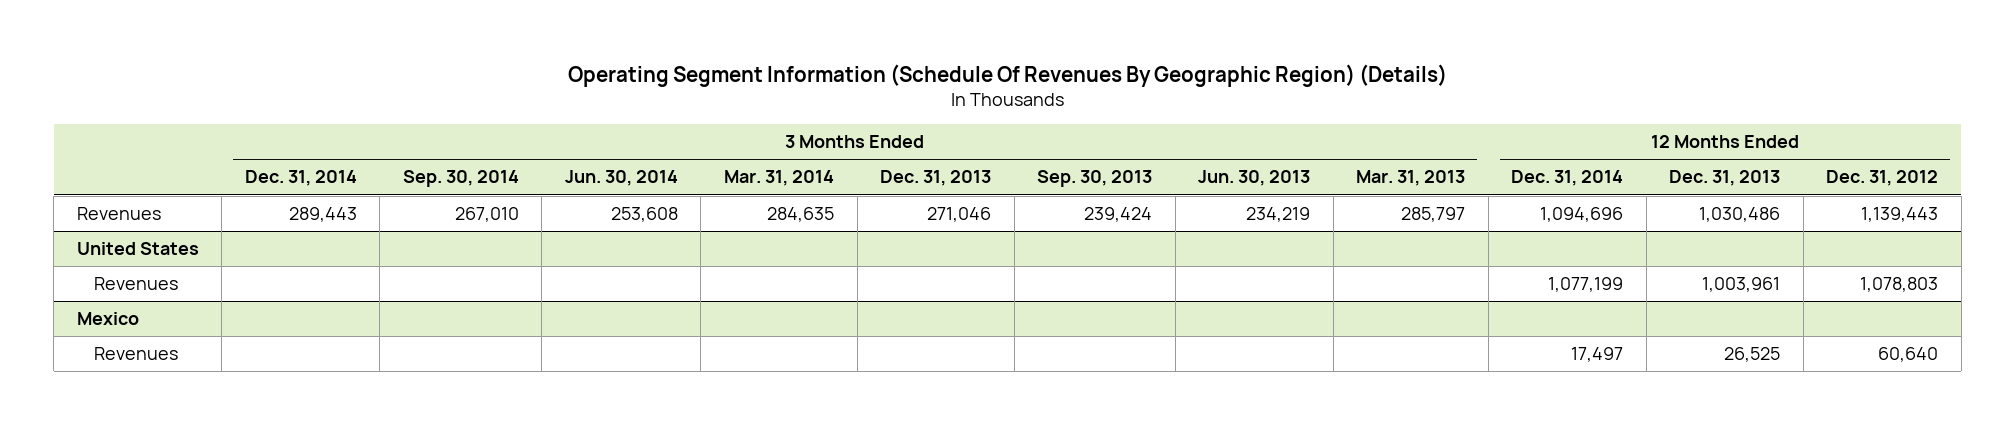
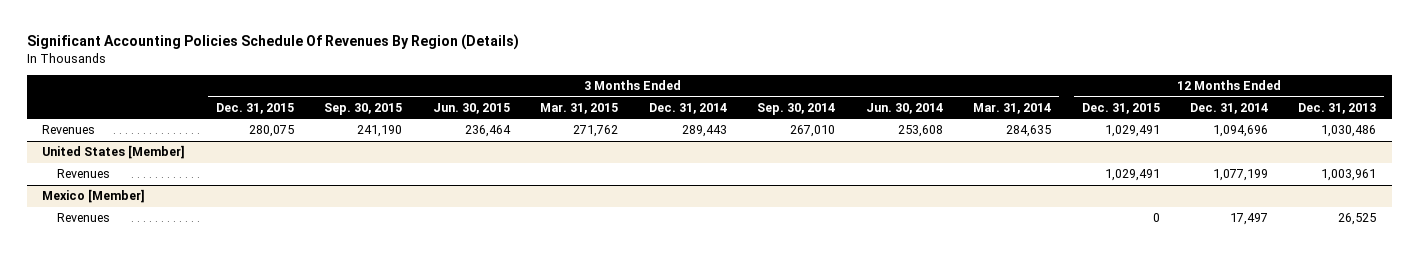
[567,63,1447,87] Operating Segment Information (Schedule Of Revenues By Geographic Region) (Details) -> [26,33,519,50] Significant Accounting Policies Schedule Of Revenues By Region (Details)
[880,170,992,187] Dec. 31, 2013 -> none
[1037,170,1153,188] Sep. 30, 2013 -> none
[1198,170,1311,187] Jun. 30, 2013 -> none
[1356,170,1466,187] Mar. 31, 2013 -> none
[1826,170,1939,187] Dec. 31, 2012 -> none
none -> [215,102,294,114] Dec. 31, 2015
none -> [324,102,403,115] Sep. 30, 2015
none -> [432,102,510,114] Jun. 30, 2015
none -> [540,102,619,114] Mar. 31, 2015
none -> [1081,102,1160,114] Dec. 31, 2015
[76,242,199,256] United States -> [42,145,186,160] United States [Member]
[76,312,139,326] Mexico -> [42,189,146,204] Mexico [Member]

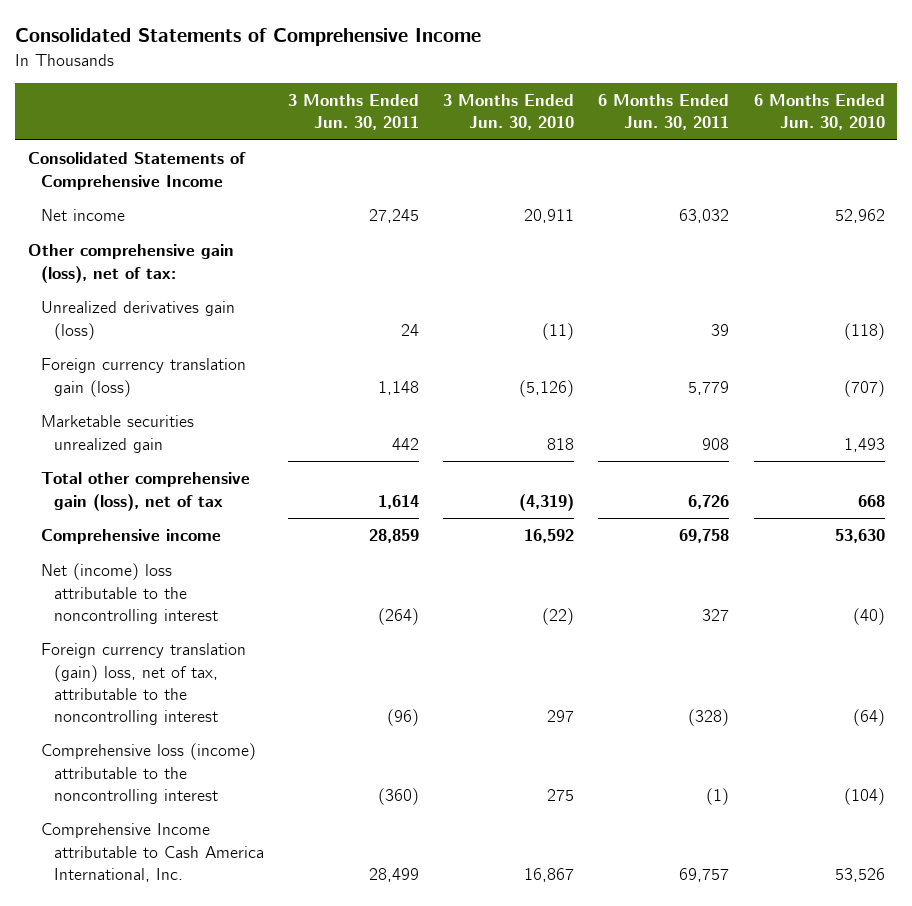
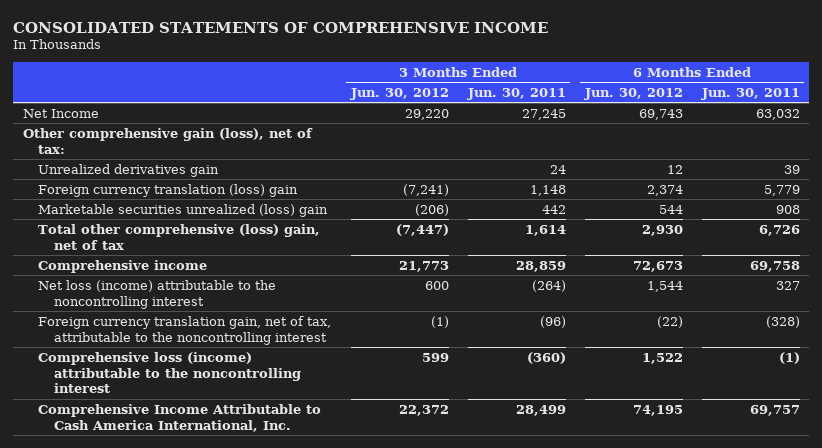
[15,28,482,47] Consolidated Statements of Comprehensive Income -> [13,21,549,33] CONSOLIDATED STATEMENTS OF COMPREHENSIVE INCOME
[443,94,575,131] 3 Months Ended Jun. 30, 2010 -> none
[753,94,885,131] 6 Months Ended Jun. 30, 2010 -> none
none -> [349,87,449,100] Jun. 30, 2012
none -> [583,87,683,100] Jun. 30, 2012
[27,152,246,190] Consolidated Statements of Comprehensive Income -> none
[40,209,125,222] Net income -> [22,108,99,118] Net Income
[40,301,235,340] Unrealized derivatives gain (loss) -> [38,163,220,177] Unrealized derivatives gain
[40,358,246,397] Foreign currency translation gain (loss) -> [38,183,299,197] Foreign currency translation (loss) gain
[40,415,194,453] Marketable securities unrealized gain -> [38,203,329,217] Marketable securities unrealized (loss) gain
[40,472,250,511] Total other comprehensive gain (loss), net of tax -> [38,223,321,250] Total other comprehensive (loss) gain, net of tax
[40,563,218,624] Net (income) loss attributable to the noncontrolling interest -> [38,279,277,309] Net loss (income) attributable to the noncontrolling interest
[40,643,246,725] Foreign currency translation (gain) loss, net of tax, attributable to the noncontrolling interest -> [38,315,332,345] Foreign currency translation gain, net of tax, attributable to the noncontrolling interest
[40,823,264,882] Comprehensive Income attributable to Cash America International, Inc. -> [38,403,322,432] Comprehensive Income Attributable to Cash America International, Inc.

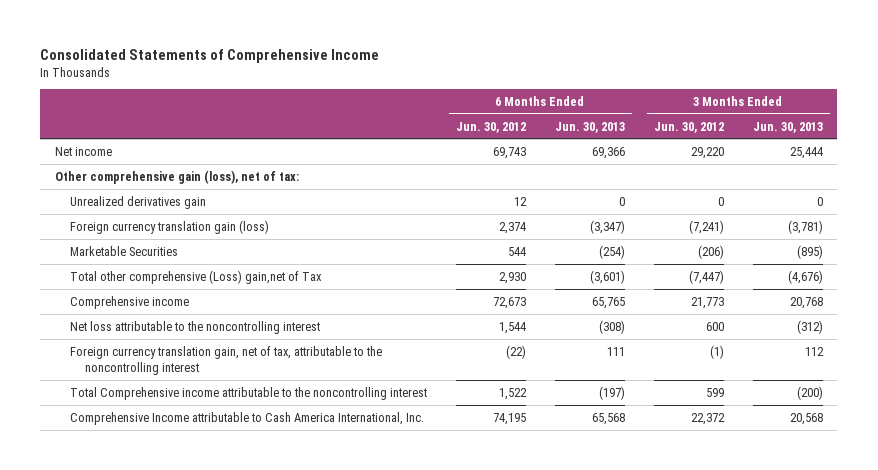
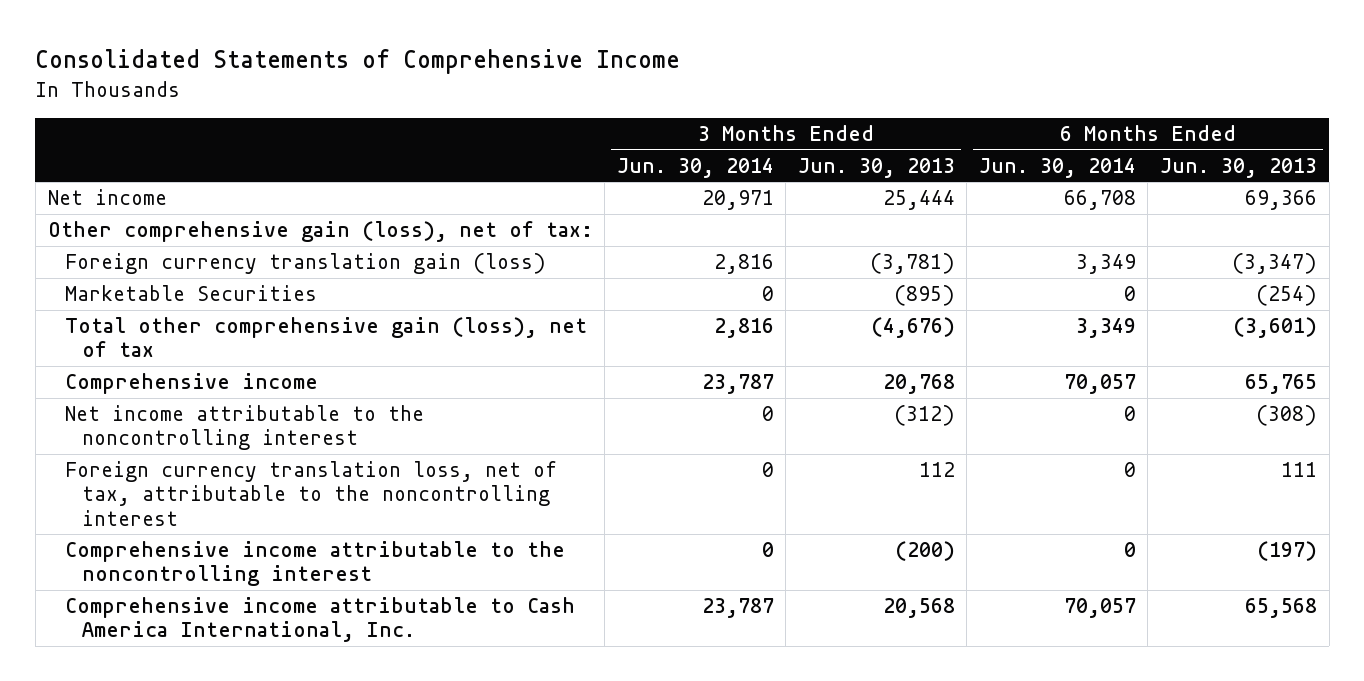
[455,121,526,133] Jun. 30, 2012 -> none
[653,121,724,133] Jun. 30, 2012 -> none
none -> [616,157,774,178] Jun. 30, 2014
none -> [978,157,1136,178] Jun. 30, 2014
[69,195,206,209] Unrealized derivatives gain -> none
[69,269,322,284] Total other comprehensive (Loss) gain,net of Tax -> [64,317,587,358] Total other comprehensive gain (loss), net of tax
[69,320,320,334] Net loss attributable to the noncontrolling interest -> [64,405,424,451] Net income attributable to the noncontrolling interest
[69,345,382,375] Foreign currency translation gain, net of tax, attributable to the noncontrolling interest -> [64,461,557,526] Foreign currency translation loss, net of tax, attributable to the noncontrolling interest
[69,386,427,400] Total Comprehensive income attributable to the noncontrolling interest -> [64,541,565,587] Comprehensive income attributable to the noncontrolling interest
[69,411,424,425] Comprehensive Income attributable to Cash America International, Inc. -> [64,597,575,643] Comprehensive income attributable to Cash America International, Inc.

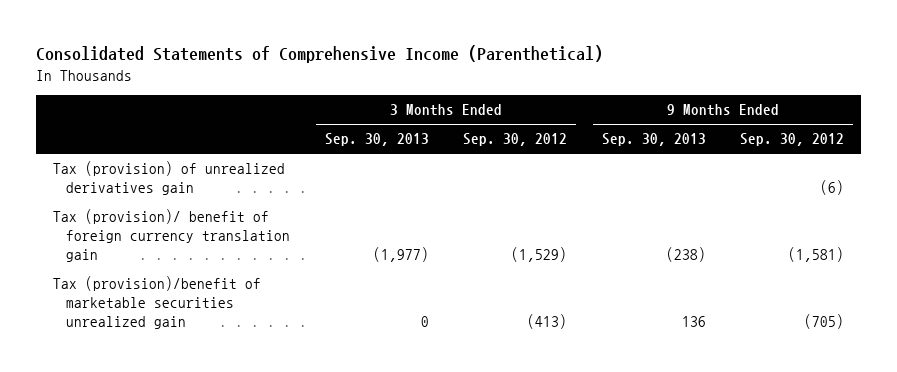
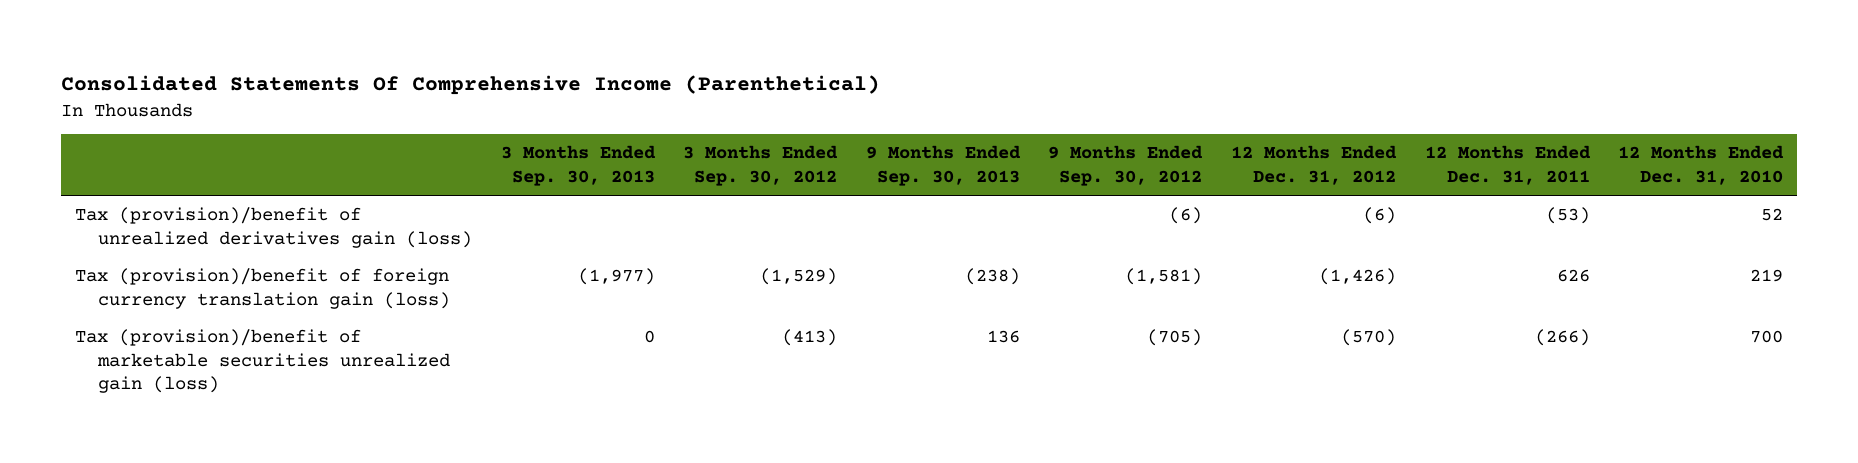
[35,45,603,64] Consolidated Statements of Comprehensive Income (Parenthetical) -> [60,75,880,96] Consolidated Statements Of Comprehensive Income (Parenthetical)
none -> [1231,145,1398,185] 12 Months Ended Dec. 31, 2012
none -> [1424,145,1591,185] 12 Months Ended Dec. 31, 2011
none -> [1618,145,1785,185] 12 Months Ended Dec. 31, 2010
[53,161,286,196] Tax (provision) of unrealized derivatives gain -> [75,207,473,248] Tax (provision)/benefit of unrealized derivatives gain (loss)
[53,209,291,263] Tax (provision)/ benefit of foreign currency translation gain -> [75,268,451,309] Tax (provision)/benefit of foreign currency translation gain (loss)
[53,276,262,330] Tax (provision)/benefit of marketable securities unrealized gain -> [75,329,451,394] Tax (provision)/benefit of marketable securities unrealized gain (loss)

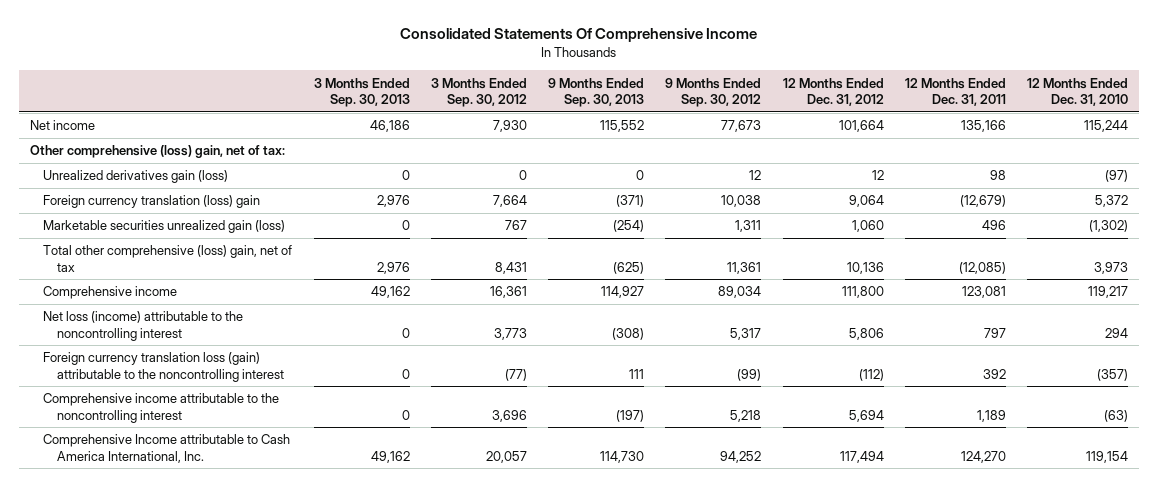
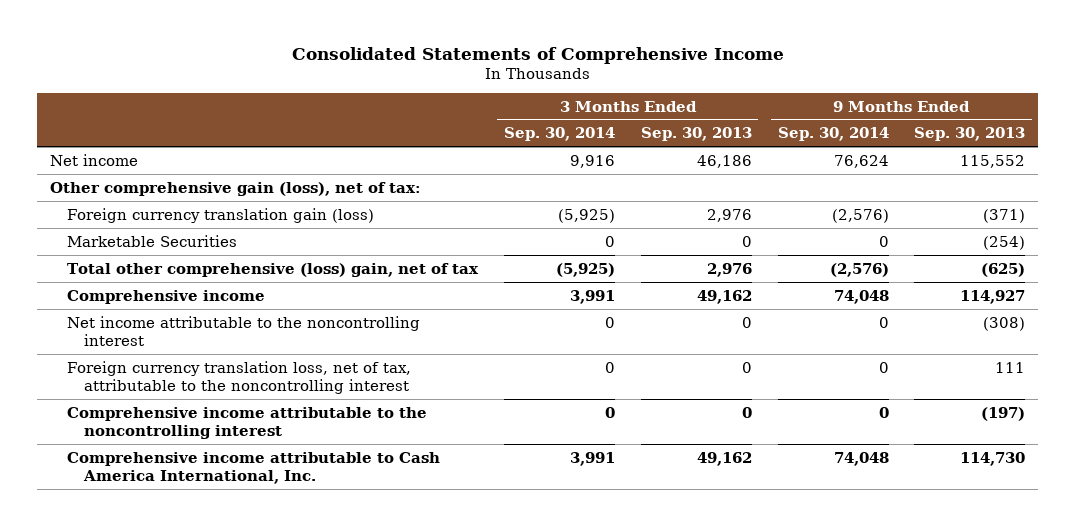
[399,28,757,43] Consolidated Statements Of Comprehensive Income -> [291,46,784,64] Consolidated Statements of Comprehensive Income
[430,77,527,107] 3 Months Ended Sep. 30, 2012 -> none
[665,77,762,107] 9 Months Ended Sep. 30, 2012 -> none
[782,77,884,106] 12 Months Ended Dec. 31, 2012 -> none
[904,77,1006,106] 12 Months Ended Dec. 31, 2011 -> none
[1027,77,1129,106] 12 Months Ended Dec. 31, 2010 -> none
none -> [503,127,615,142] Sep. 30, 2014
none -> [777,127,889,142] Sep. 30, 2014
[43,170,229,184] Unrealized derivatives gain (loss) -> none
[29,145,285,159] Other comprehensive (loss) gain, net of tax: -> [50,181,422,196] Other comprehensive gain (loss), net of tax:
[43,195,261,209] Foreign currency translation (loss) gain -> [67,207,375,223] Foreign currency translation gain (loss)
[43,220,286,234] Marketable securities unrealized gain (loss) -> [67,234,238,247] Marketable Securities
[43,311,244,341] Net loss (income) attributable to the noncontrolling interest -> [67,315,421,346] Net income attributable to the noncontrolling interest
[43,352,284,382] Foreign currency translation loss (gain) attributable to the noncontrolling interest -> [67,360,412,394] Foreign currency translation loss, net of tax, attributable to the noncontrolling interest
[43,434,291,463] Comprehensive Income attributable to Cash America International, Inc. -> [67,451,441,484] Comprehensive income attributable to Cash America International, Inc.

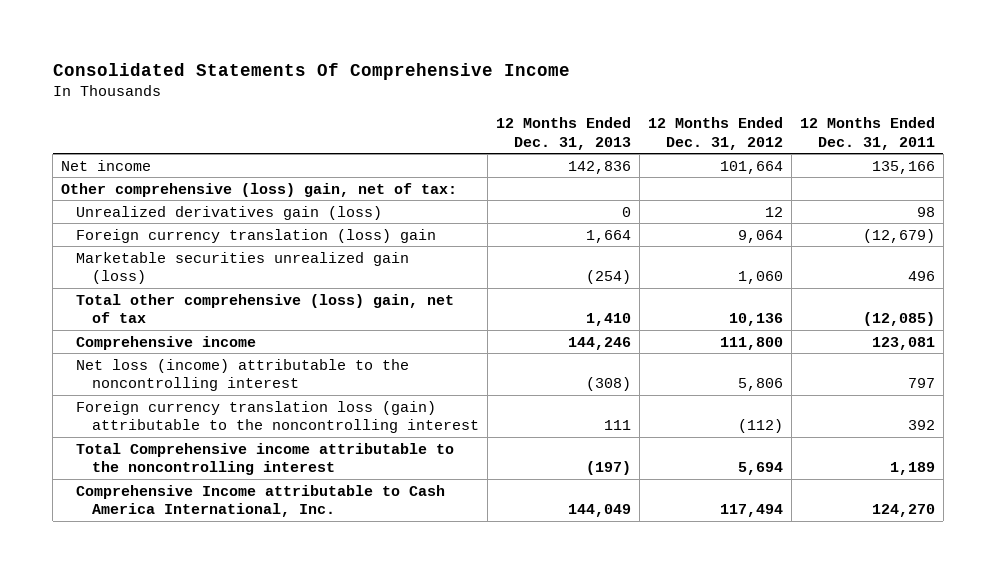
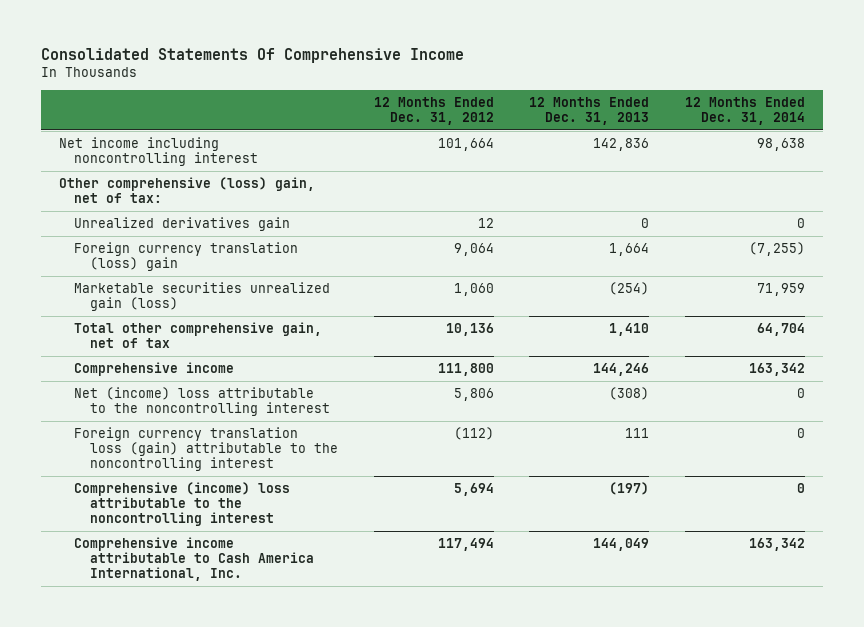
[799,116,935,150] 12 Months Ended Dec. 31, 2011 -> none
none -> [685,96,806,125] 12 Months Ended Dec. 31, 2014
[61,159,152,171] Net income -> [58,136,259,167] Net income including noncontrolling interest
[76,205,383,220] Unrealized derivatives gain (loss) -> [74,216,291,231] Unrealized derivatives gain
[76,293,455,324] Total other comprehensive (loss) gain, net of tax -> [74,321,323,349] Total other comprehensive gain, net of tax
[76,358,410,392] Net loss (income) attributable to the noncontrolling interest -> [74,386,331,417] Net (income) loss attributable to the noncontrolling interest
[76,442,455,476] Total Comprehensive income attributable to the noncontrolling interest -> [74,481,291,527] Comprehensive (income) loss attributable to the noncontrolling interest
[76,484,446,518] Comprehensive Income attributable to Cash America International, Inc. -> [74,536,315,582] Comprehensive income attributable to Cash America International, Inc.

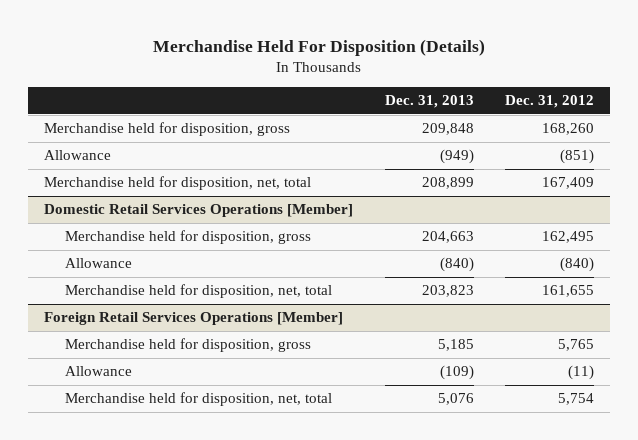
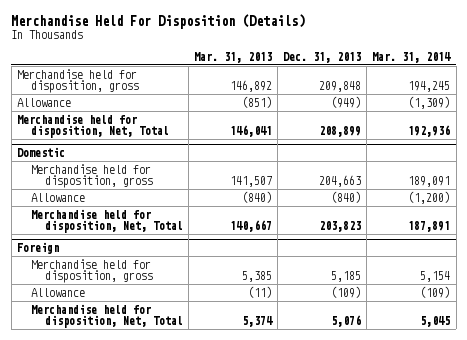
[505,95,595,109] Dec. 31, 2012 -> none
none -> [194,51,273,63] Mar. 31, 2013
none -> [372,51,452,63] Mar. 31, 2014
[44,204,354,218] Domestic Retail Services Operations [Member] -> none
[44,176,312,191] Merchandise held for disposition, net, total -> [16,113,170,139] Merchandise held for disposition, Net, Total
none -> [16,147,65,158] Domestic
[44,312,344,326] Foreign Retail Services Operations [Member] -> none
[64,284,332,299] Merchandise held for disposition, net, total -> [31,208,184,234] Merchandise held for disposition, Net, Total
none -> [16,242,59,255] Foreign
[64,392,332,407] Merchandise held for disposition, net, total -> [31,303,184,329] Merchandise held for disposition, Net, Total

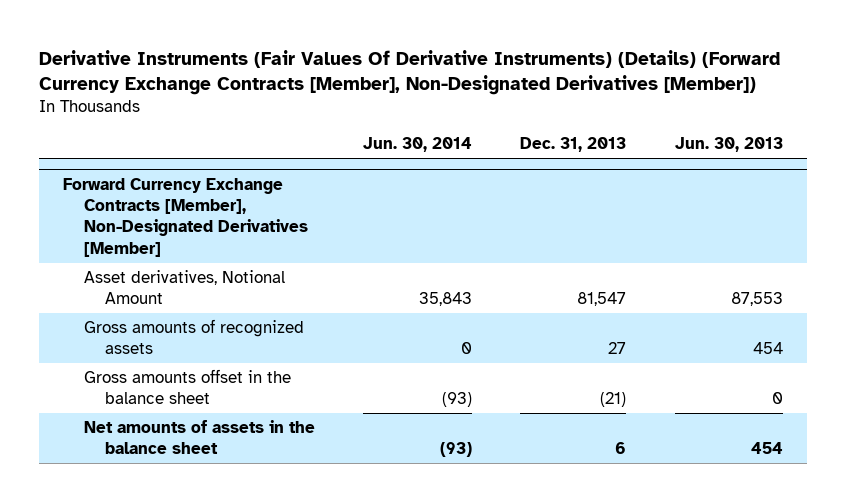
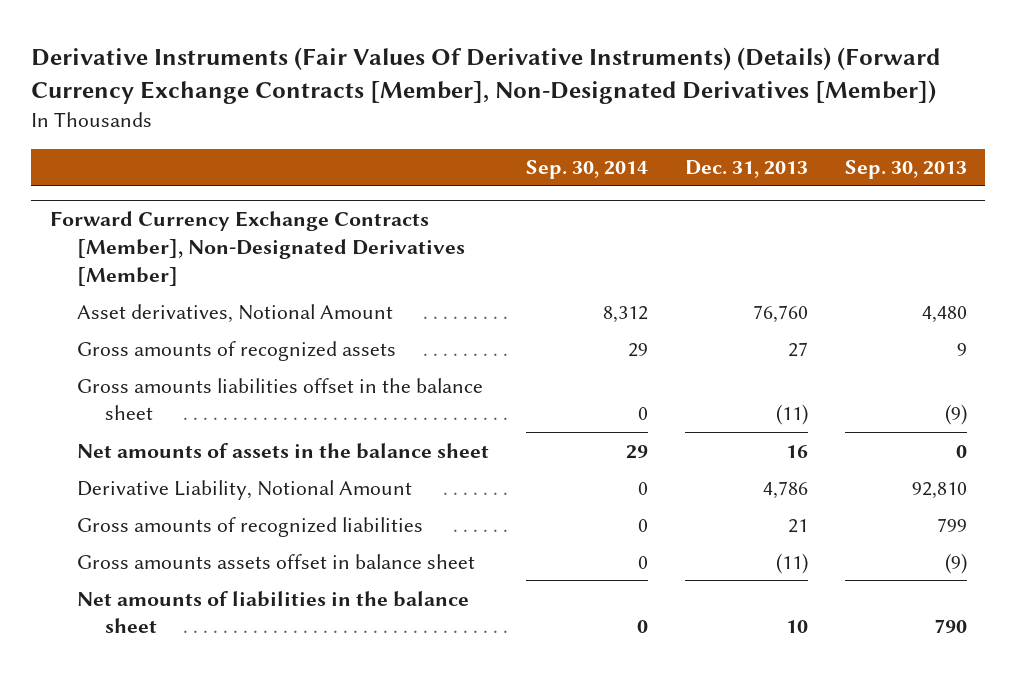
[363,137,473,153] Jun. 30, 2014 -> none
[674,137,783,153] Jun. 30, 2013 -> none
none -> [526,160,649,180] Sep. 30, 2014
none -> [844,160,967,180] Sep. 30, 2013
[577,292,627,307] 81,547 -> [752,304,808,323] 76,760
[84,369,292,405] Gross amounts offset in the balance sheet -> [77,377,484,421] Gross amounts liabilities offset in the balance sheet
[600,392,627,408] (21) -> [775,404,808,426] (11)
[615,442,627,455] 6 -> [785,444,808,458] 16
none -> [77,479,413,500] Derivative Liability, Notional Amount
none -> [77,516,424,537] Gross amounts of recognized liabilities
none -> [77,553,476,569] Gross amounts assets offset in balance sheet
none -> [77,590,470,634] Net amounts of liabilities in the balance sheet

